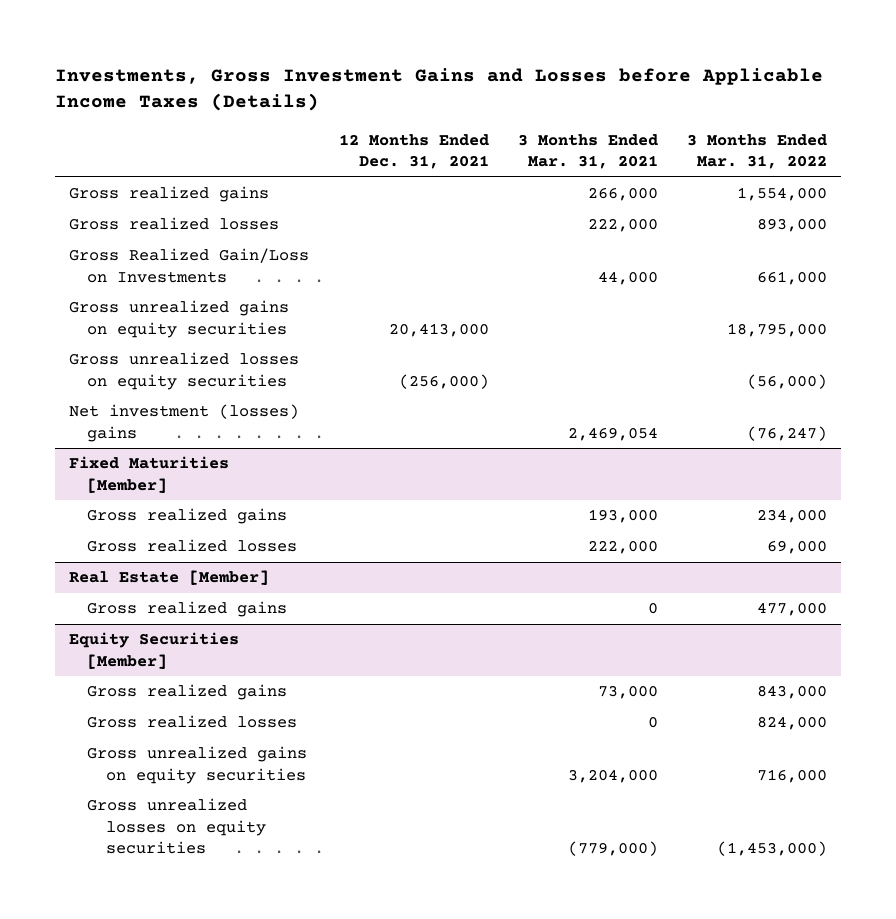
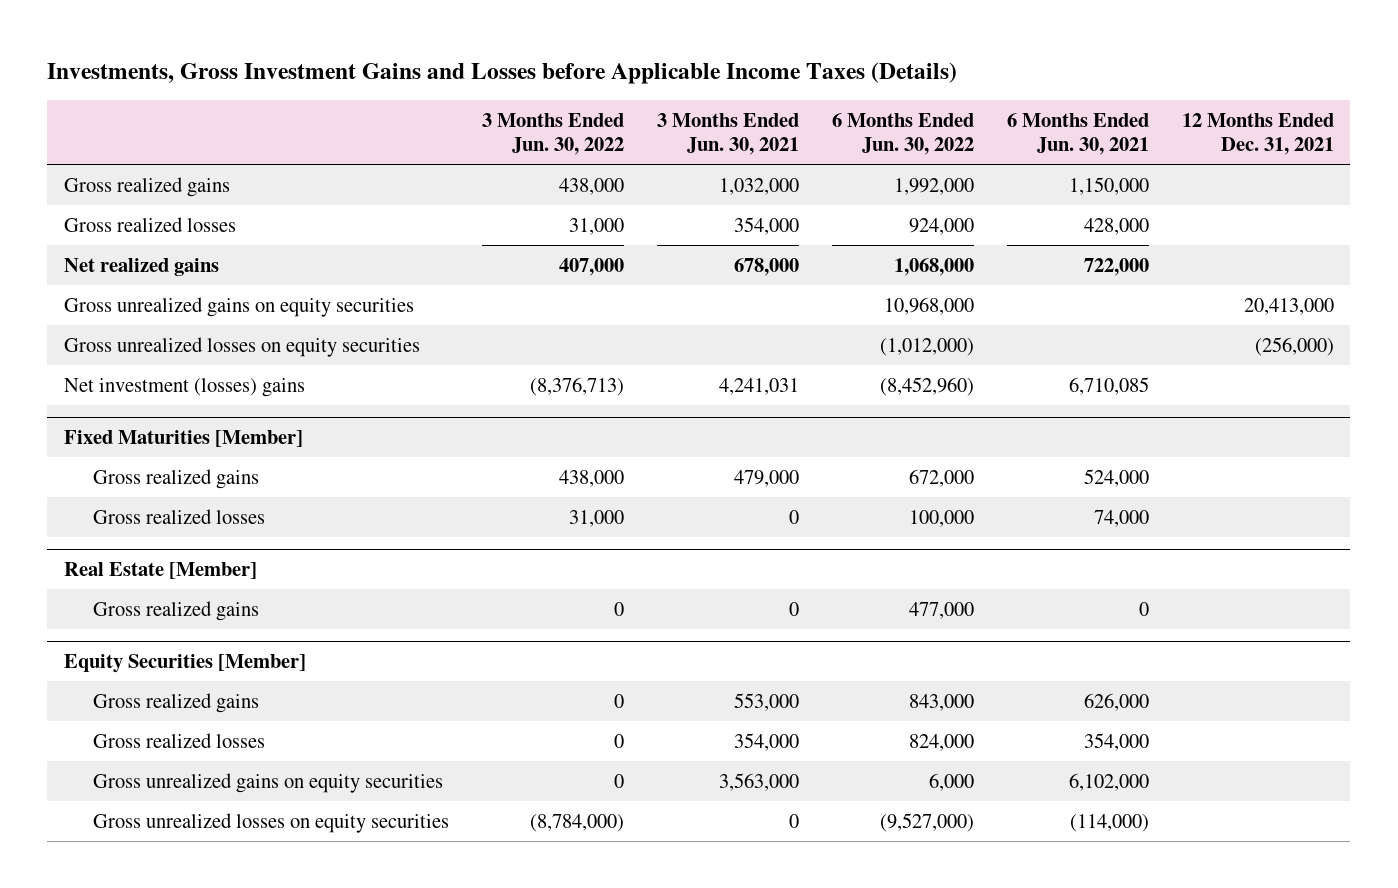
[517,133,658,170] 3 Months Ended Mar. 31, 2021 -> none
[686,133,827,170] 3 Months Ended Mar. 31, 2022 -> none
none -> [482,112,625,156] 3 Months Ended Jun. 30, 2022
none -> [657,112,800,156] 3 Months Ended Jun. 30, 2021
none -> [832,112,975,156] 6 Months Ended Jun. 30, 2022
none -> [1006,112,1149,156] 6 Months Ended Jun. 30, 2021
[69,248,310,283] Gross Realized Gain/Loss on Investments -> [63,257,219,276] Net realized gains

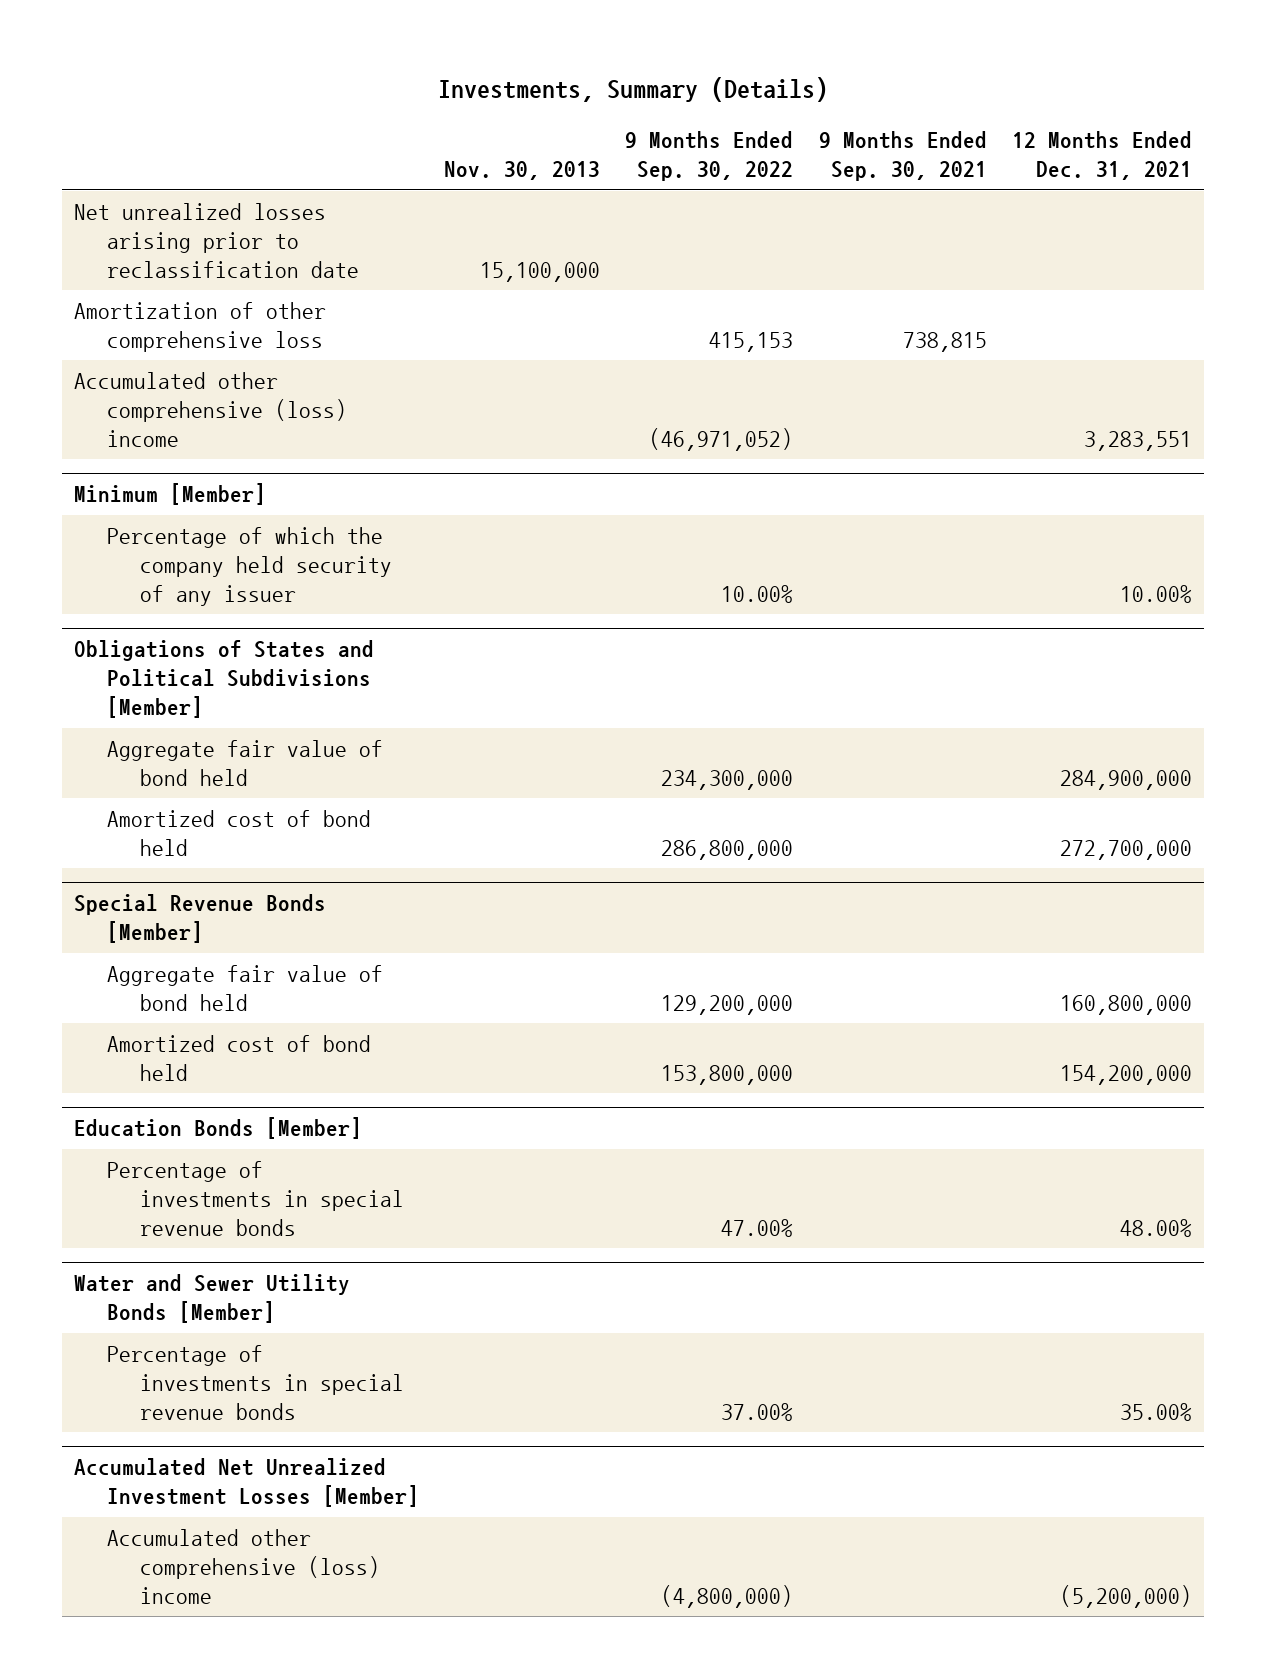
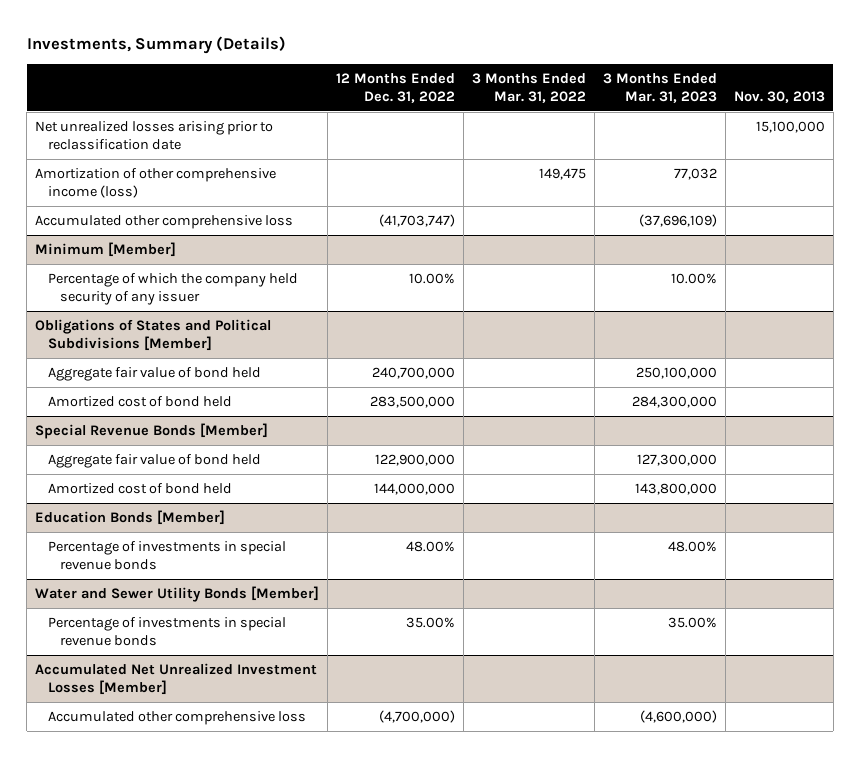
[625,131,794,182] 9 Months Ended Sep. 30, 2022 -> none
[818,131,987,182] 9 Months Ended Sep. 30, 2021 -> none
[1011,131,1192,181] 12 Months Ended Dec. 31, 2021 -> none
none -> [336,72,456,103] 12 Months Ended Dec. 31, 2022
none -> [472,72,587,103] 3 Months Ended Mar. 31, 2022
none -> [602,72,717,103] 3 Months Ended Mar. 31, 2023
[74,301,327,352] Amortization of other comprehensive loss -> [35,167,277,199] Amortization of other comprehensive income (loss)
[74,371,348,447] Accumulated other comprehensive (loss) income -> [35,214,294,229] Accumulated other comprehensive loss
[107,1528,381,1604] Accumulated other comprehensive (loss) income -> [47,710,306,725] Accumulated other comprehensive loss

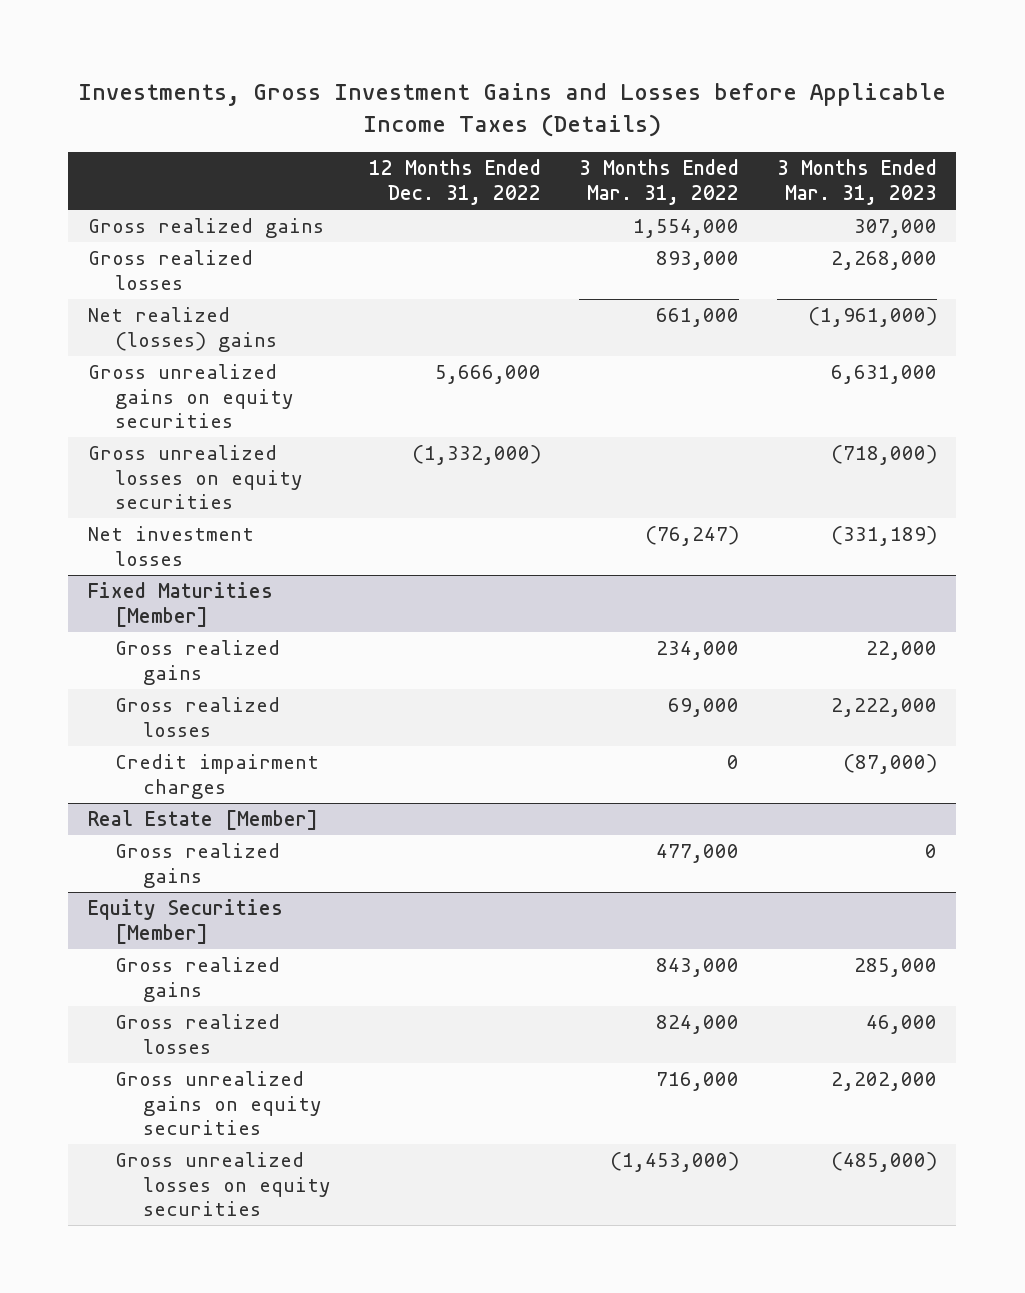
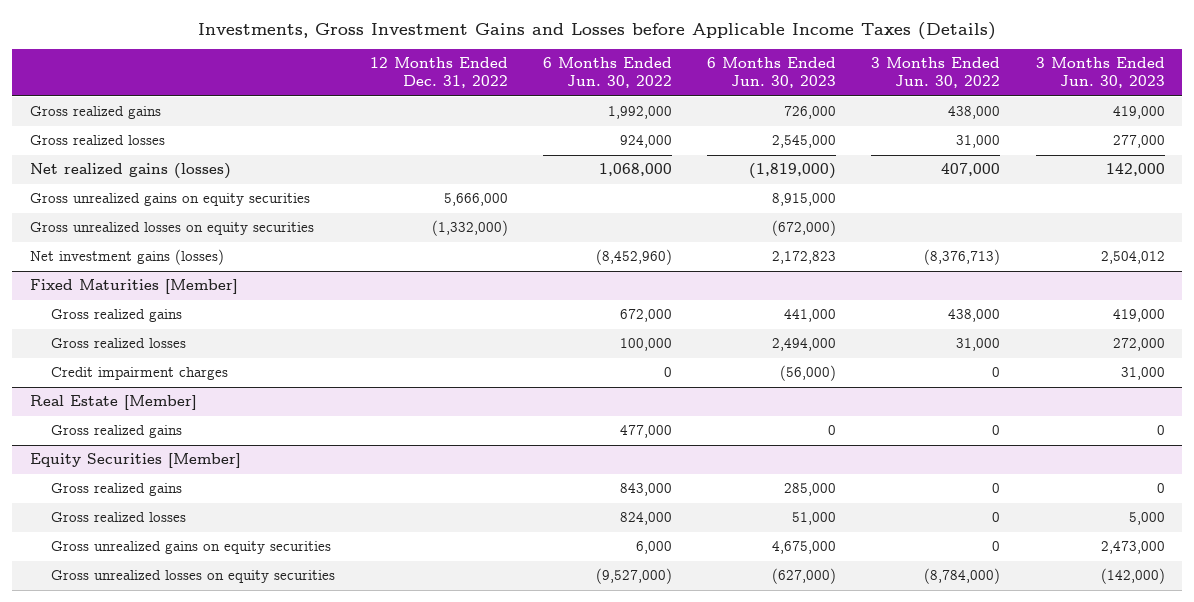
[579,159,740,205] 3 Months Ended Mar. 31, 2022 -> none
[777,159,938,205] 3 Months Ended Mar. 31, 2023 -> none
none -> [543,57,673,89] 6 Months Ended Jun. 30, 2022
none -> [707,57,837,89] 6 Months Ended Jun. 30, 2023
none -> [871,57,1001,89] 3 Months Ended Jun. 30, 2022
none -> [1035,57,1165,89] 3 Months Ended Jun. 30, 2023
[87,307,278,352] Net realized (losses) gains -> [29,163,231,180] Net realized gains (losses)
[87,526,254,566] Net investment losses -> [29,249,224,266] Net investment gains (losses)

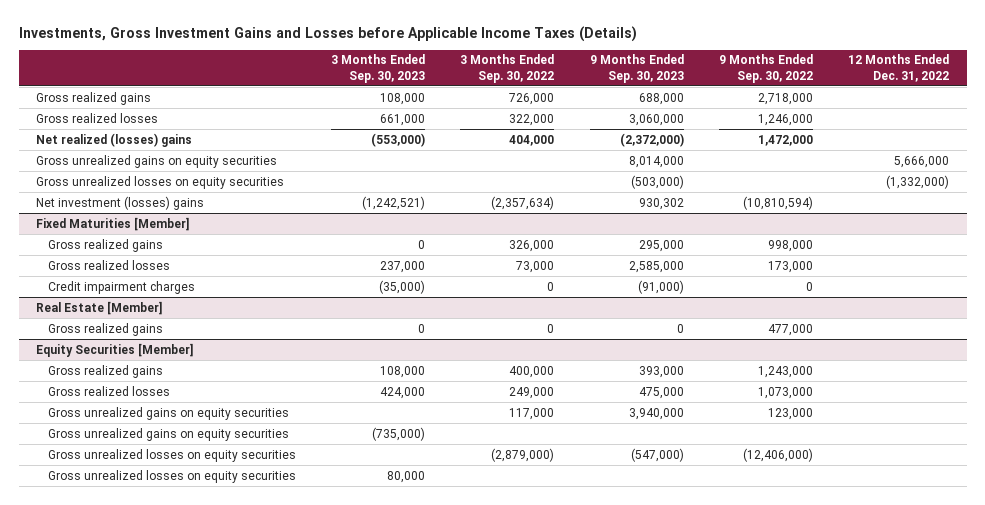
[543,57,673,89] 6 Months Ended Jun. 30, 2022 -> none
[707,57,837,89] 6 Months Ended Jun. 30, 2023 -> none
[871,57,1001,89] 3 Months Ended Jun. 30, 2022 -> none
[1035,57,1165,89] 3 Months Ended Jun. 30, 2023 -> none
none -> [331,54,426,83] 3 Months Ended Sep. 30, 2023
none -> [460,54,555,83] 3 Months Ended Sep. 30, 2022
none -> [589,54,684,83] 9 Months Ended Sep. 30, 2023
none -> [718,54,813,83] 9 Months Ended Sep. 30, 2022
[29,163,231,180] Net realized gains (losses) -> [36,132,193,147] Net realized (losses) gains
[29,249,224,266] Net investment gains (losses) -> [36,195,205,210] Net investment (losses) gains
none -> [47,427,289,441] Gross unrealized gains on equity securities
none -> [47,469,296,483] Gross unrealized losses on equity securities

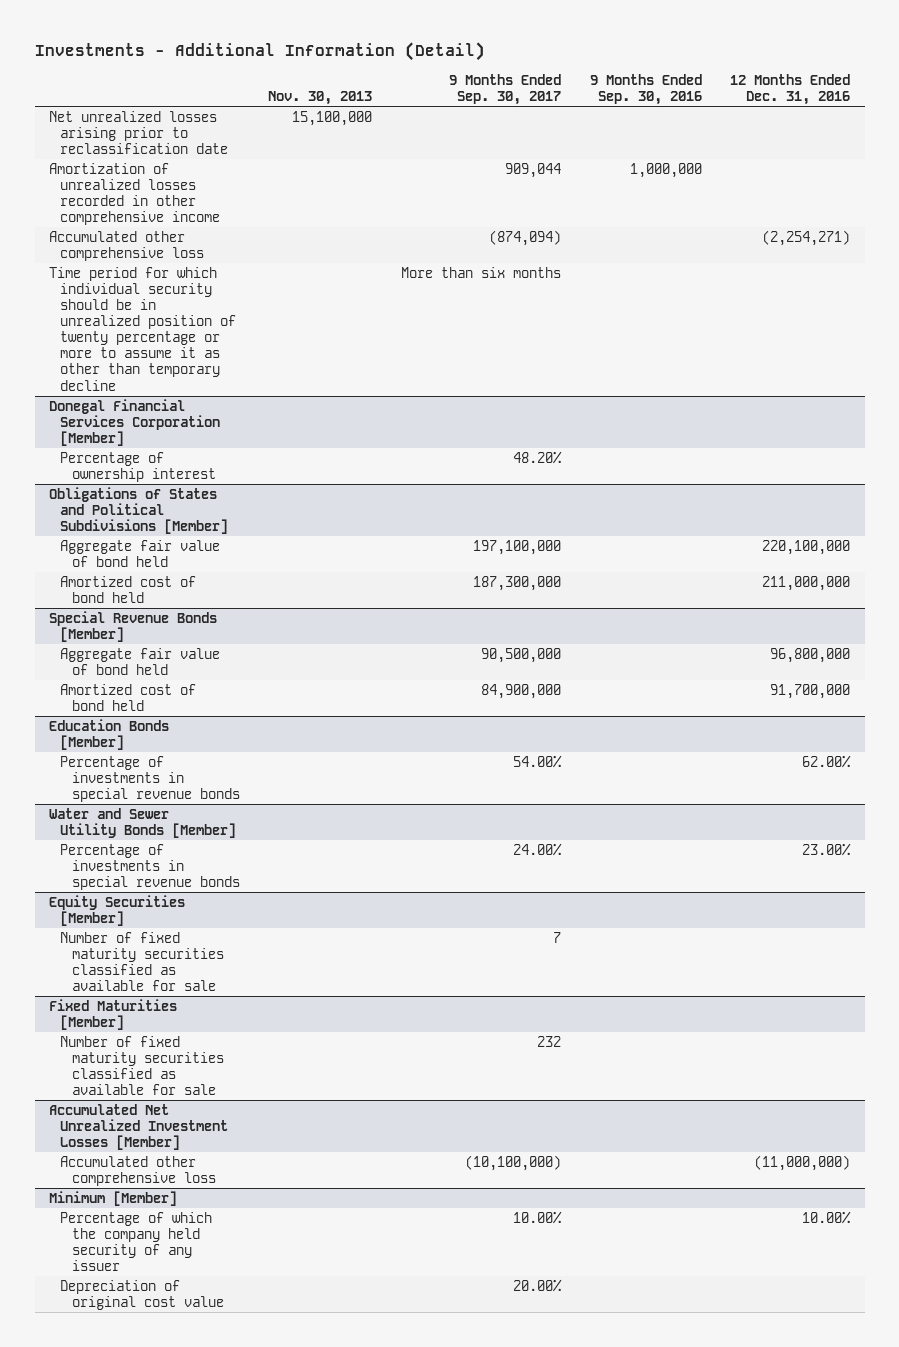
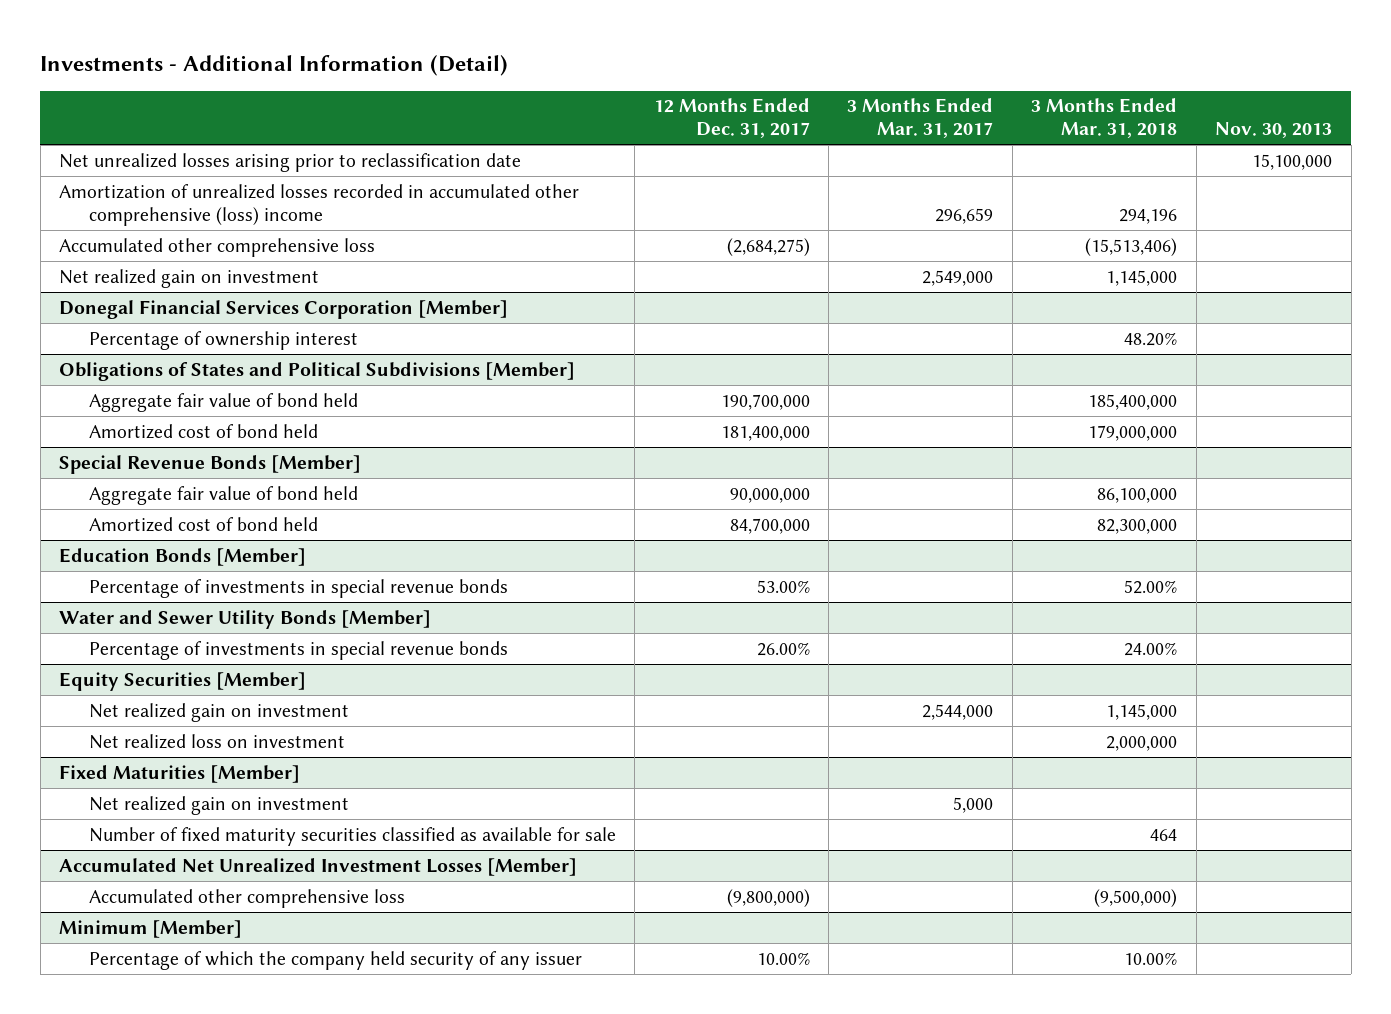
[448,73,561,106] 9 Months Ended Sep. 30, 2017 -> none
[589,73,702,106] 9 Months Ended Sep. 30, 2016 -> none
[730,73,851,106] 12 Months Ended Dec. 31, 2016 -> none
none -> [653,98,810,139] 12 Months Ended Dec. 31, 2017
none -> [847,98,994,139] 3 Months Ended Mar. 31, 2017
none -> [1031,98,1178,139] 3 Months Ended Mar. 31, 2018
[49,162,221,226] Amortization of unrealized losses recorded in other comprehensive income -> [59,183,580,226] Amortization of unrealized losses recorded in accumulated other comprehensive (loss) income
[49,266,237,391] Time period for which individual security should be in unrealized position of twenty percentage or more to assume it as other than temporary decline -> none
none -> [59,268,320,288] Net realized gain on investment
[60,931,224,992] Number of fixed maturity securities classified as available for sale -> none
none -> [88,702,349,722] Net realized gain on investment
none -> [88,733,345,749] Net realized loss on investment
none -> [88,795,349,815] Net realized gain on investment
[60,1279,224,1310] Depreciation of original cost value -> none

